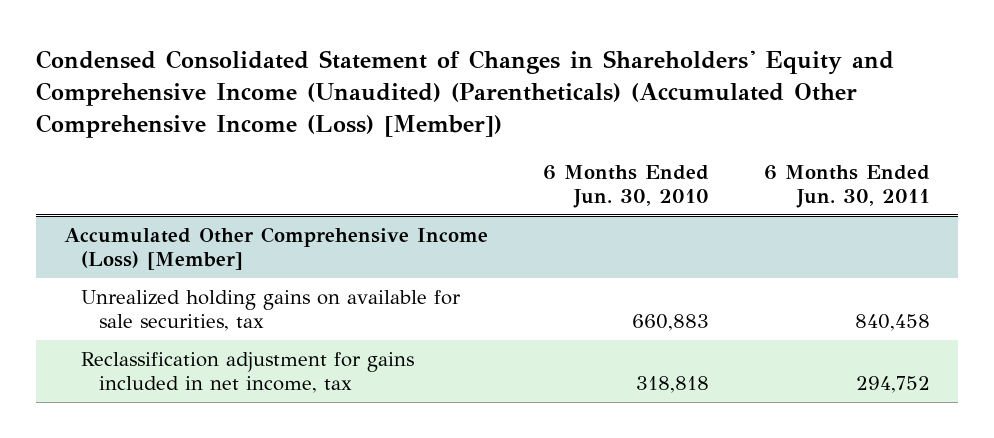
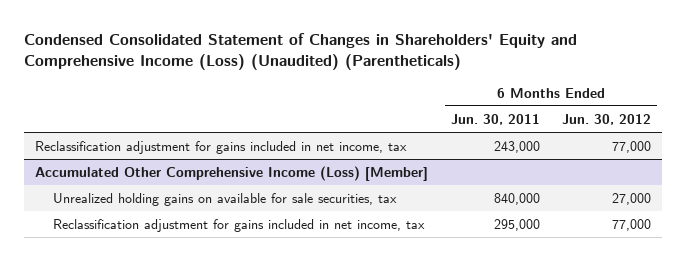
[36,50,895,139] Condensed Consolidated Statement of Changes in Shareholders' Equity and Comprehensive Income (Unaudited) (Parentheticals) (Accumulated Other Comprehensive Income (Loss) [Member]) -> [23,33,577,71] Condensed Consolidated Statement of Changes in Shareholders' Equity and Comprehensive Income (Loss) (Unaudited) (Parentheticals)
[542,164,709,209] 6 Months Ended Jun. 30, 2010 -> none
none -> [562,113,652,125] Jun. 30, 2012
none -> [35,140,408,154] Reclassification adjustment for gains included in net income, tax
[855,314,931,332] 840,458 -> [493,192,540,205] 840,000
[856,376,931,394] 294,752 -> [493,218,540,231] 295,000

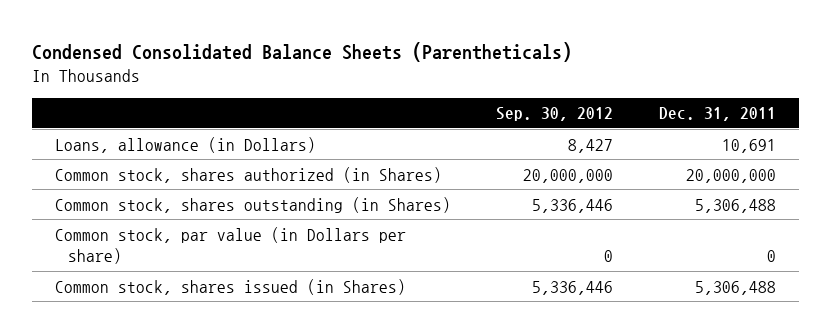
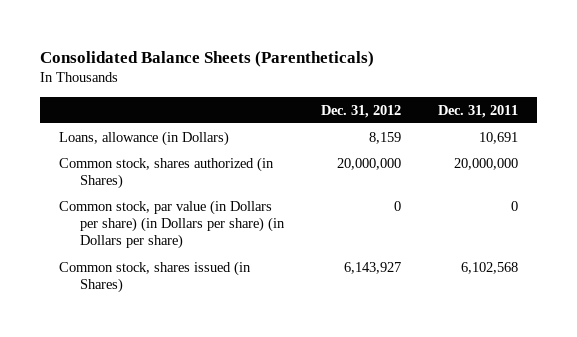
[31,41,572,62] Condensed Consolidated Balance Sheets (Parentheticals) -> [40,50,375,67] Consolidated Balance Sheets (Parentheticals)
[496,107,614,122] Sep. 30, 2012 -> none
none -> [321,104,402,118] Dec. 31, 2012
[54,196,451,213] Common stock, shares outstanding (in Shares) -> none
[54,226,406,265] Common stock, par value (in Dollars per share) -> [58,199,285,250] Common stock, par value (in Dollars per share) (in Dollars per share) (in Dollars per share)
[695,280,777,295] 5,306,488 -> [461,261,519,274] 6,102,568

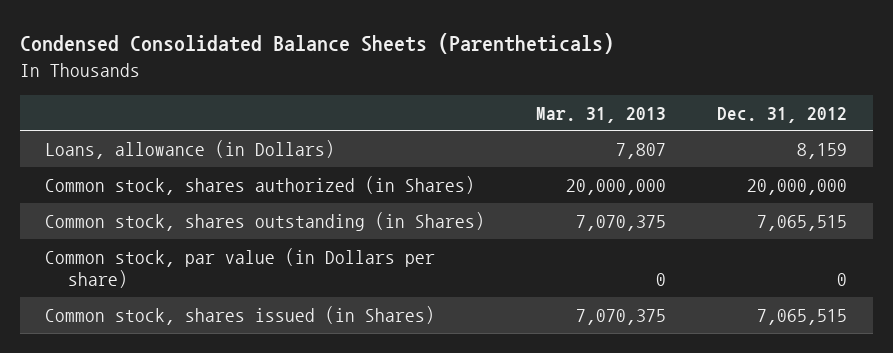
[40,50,375,67] Consolidated Balance Sheets (Parentheticals) -> [19,32,614,54] Condensed Consolidated Balance Sheets (Parentheticals)
[438,104,519,118] Dec. 31, 2011 -> none
none -> [536,106,667,123] Mar. 31, 2013
none -> [45,211,486,231] Common stock, shares outstanding (in Shares)
[58,199,285,250] Common stock, par value (in Dollars per share) (in Dollars per share) (in Dollars per share) -> [45,247,436,289] Common stock, par value (in Dollars per share)
[344,261,402,274] 6,143,927 -> [757,308,848,325] 7,065,515

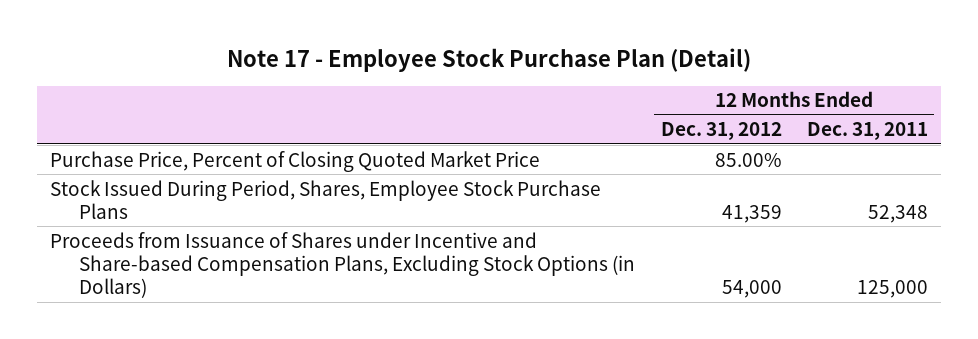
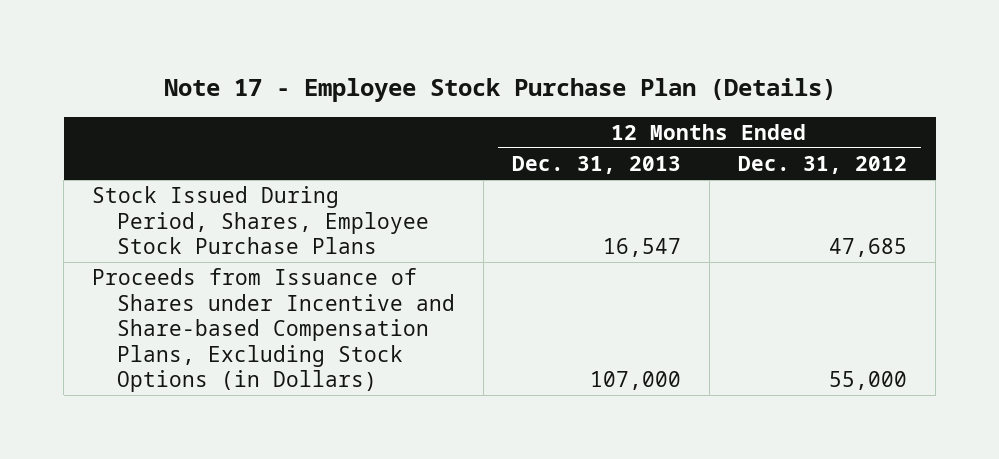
[226,47,751,72] Note 17 - Employee Stock Purchase Plan (Detail) -> [163,77,836,102] Note 17 - Employee Stock Purchase Plan (Details)
[806,122,928,141] Dec. 31, 2011 -> none
none -> [511,155,681,174] Dec. 31, 2013
[49,150,540,172] Purchase Price, Percent of Closing Quoted Market Price -> none
[721,204,782,223] 41,359 -> [829,238,908,258] 47,685
[721,280,782,299] 54,000 -> [829,371,908,391] 55,000

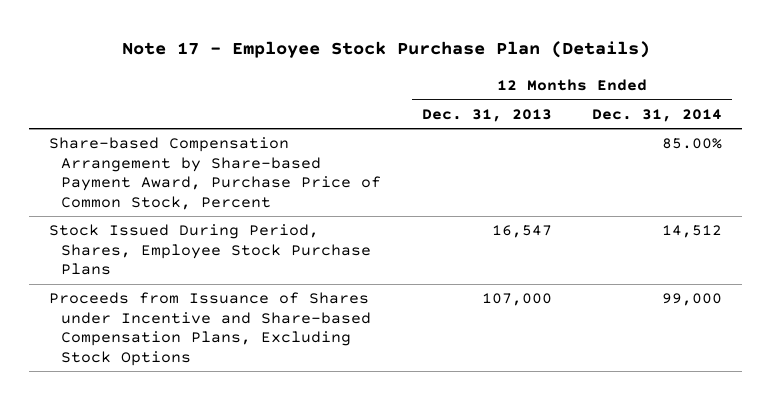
[738,155,908,174] Dec. 31, 2012 -> none
none -> [592,108,723,122] Dec. 31, 2014
none -> [49,137,382,210] Share-based Compensation Arrangement by Share-based Payment Award, Purchase Price of Common Stock, Percent
[92,268,455,393] Proceeds from Issuance of Shares under Incentive and Share-based Compensation Plans, Excluding Stock Options (in Dollars) -> [49,292,372,366] Proceeds from Issuance of Shares under Incentive and Share-based Compensation Plans, Excluding Stock Options

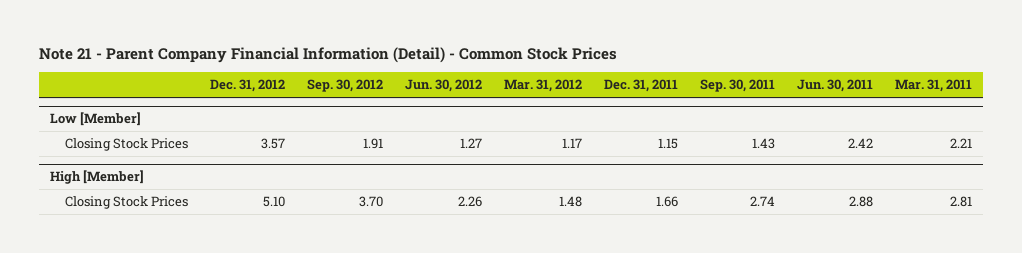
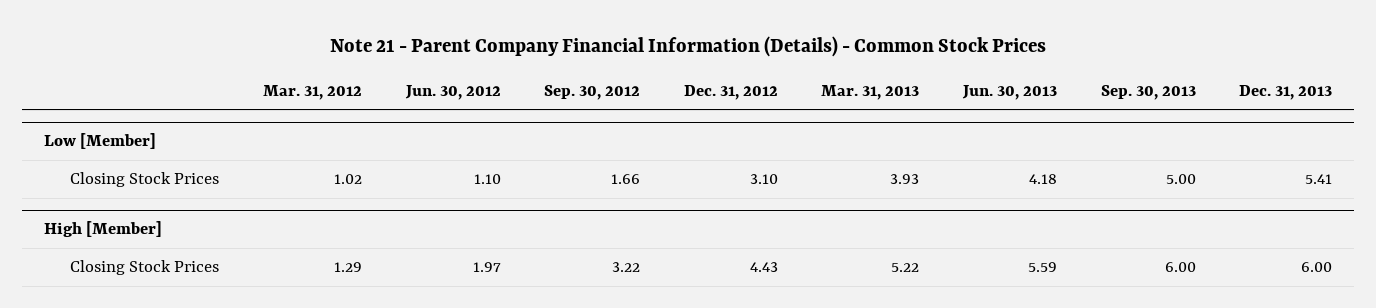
[39,47,618,64] Note 21 - Parent Company Financial Information (Detail) - Common Stock Prices -> [330,36,1047,58] Note 21 - Parent Company Financial Information (Details) - Common Stock Prices
[603,79,678,93] Dec. 31, 2011 -> none
[699,79,775,93] Sep. 30, 2011 -> none
[796,79,873,93] Jun. 30, 2011 -> none
[894,79,972,93] Mar. 31, 2011 -> none
none -> [821,84,920,100] Mar. 31, 2013
none -> [962,84,1058,100] Jun. 30, 2013
none -> [1100,84,1196,100] Sep. 30, 2013
none -> [1239,84,1333,100] Dec. 31, 2013
[261,138,286,150] 3.57 -> [749,174,778,185] 3.10
[363,138,384,150] 1.91 -> [611,174,641,185] 1.66
[460,138,483,149] 1.27 -> [473,174,501,185] 1.10
[562,138,583,149] 1.17 -> [333,174,362,185] 1.02
[263,196,286,208] 5.10 -> [749,262,778,273] 4.43
[359,196,384,208] 3.70 -> [612,262,641,273] 3.22
[458,196,483,208] 2.26 -> [472,262,501,273] 1.97
[559,196,583,208] 1.48 -> [333,262,362,273] 1.29

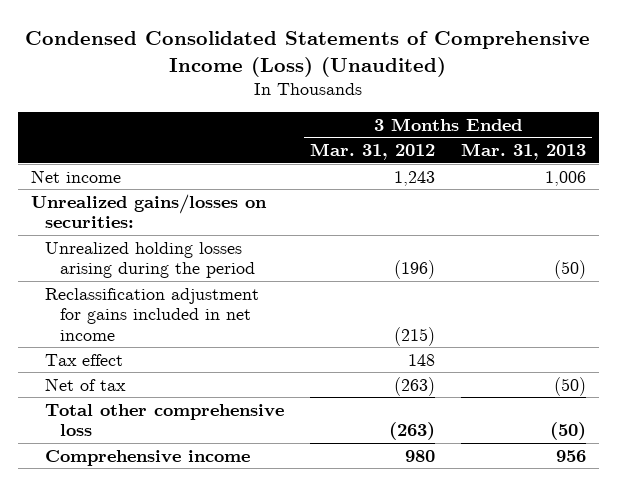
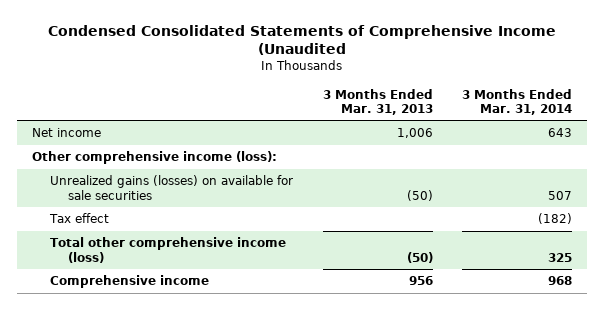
[25,30,591,77] Condensed Consolidated Statements of Comprehensive Income (Loss) (Unaudited) -> [47,24,556,56] Condensed Consolidated Statements of Comprehensive Income (Unaudited
[310,143,436,161] Mar. 31, 2012 -> none
none -> [461,88,572,115] 3 Months Ended Mar. 31, 2014
[30,193,267,229] Unrealized gains/losses on securities: -> none
[45,287,260,341] Reclassification adjustment for gains included in net income -> none
none -> [31,151,277,165] Other comprehensive income (loss):
[45,241,255,279] Unrealized holding losses arising during the period -> [50,175,294,200] Unrealized gains (losses) on available for sale securities
[45,377,127,391] Net of tax -> none
[45,403,285,437] Total other comprehensive loss -> [50,237,287,263] Total other comprehensive income (loss)

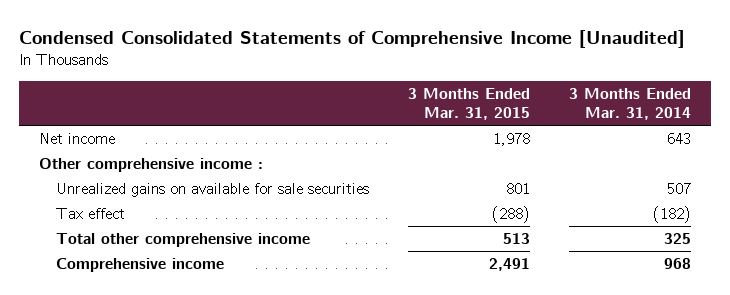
[47,24,556,56] Condensed Consolidated Statements of Comprehensive Income (Unaudited -> [19,29,686,48] Condensed Consolidated Statements of Comprehensive Income [Unaudited]
[322,88,433,115] 3 Months Ended Mar. 31, 2013 -> none
none -> [408,88,531,121] 3 Months Ended Mar. 31, 2015
[31,151,277,165] Other comprehensive income (loss): -> [38,157,263,172] Other comprehensive income :
[50,175,294,200] Unrealized gains (losses) on available for sale securities -> [56,182,370,197] Unrealized gains on available for sale securities
[50,237,287,263] Total other comprehensive income (loss) -> [56,232,311,247] Total other comprehensive income

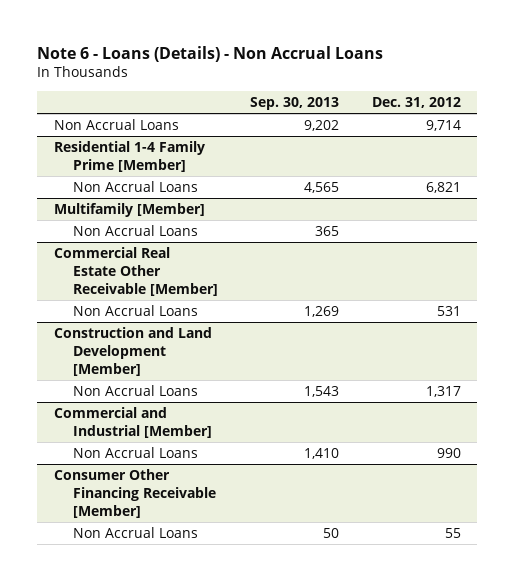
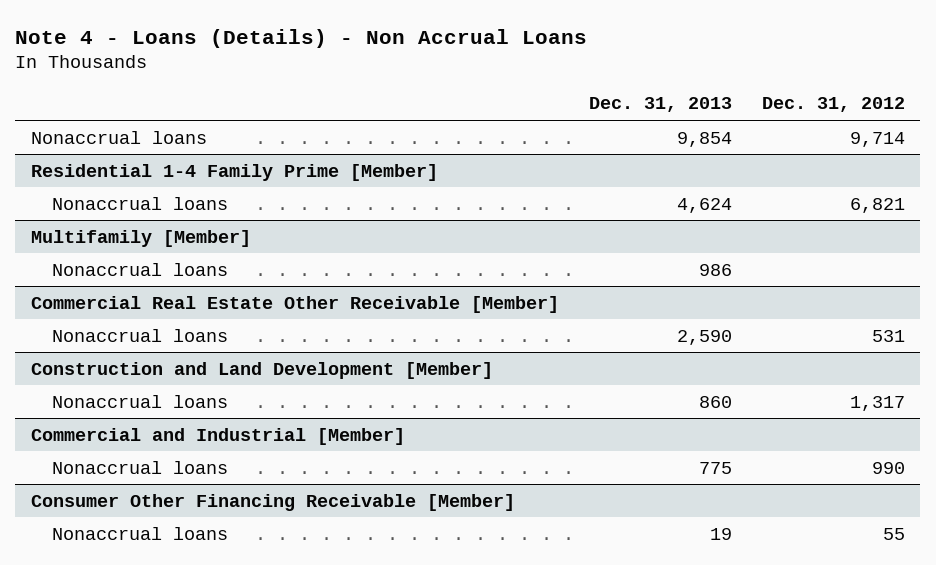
[37,45,384,62] Note 6 - Loans (Details) - Non Accrual Loans -> [15,28,588,48] Note 4 - Loans (Details) - Non Accrual Loans
[250,96,340,110] Sep. 30, 2013 -> none
none -> [588,97,732,113] Dec. 31, 2013
[53,118,179,130] Non Accrual Loans -> [30,130,207,144] Nonaccrual loans
[72,180,198,192] Non Accrual Loans -> [51,196,228,210] Nonaccrual loans
[72,224,198,236] Non Accrual Loans -> [51,262,228,276] Nonaccrual loans
[72,304,198,316] Non Accrual Loans -> [51,328,228,342] Nonaccrual loans
[72,384,198,396] Non Accrual Loans -> [51,394,228,408] Nonaccrual loans
[72,446,198,458] Non Accrual Loans -> [51,460,228,474] Nonaccrual loans
[72,526,198,538] Non Accrual Loans -> [51,526,228,540] Nonaccrual loans

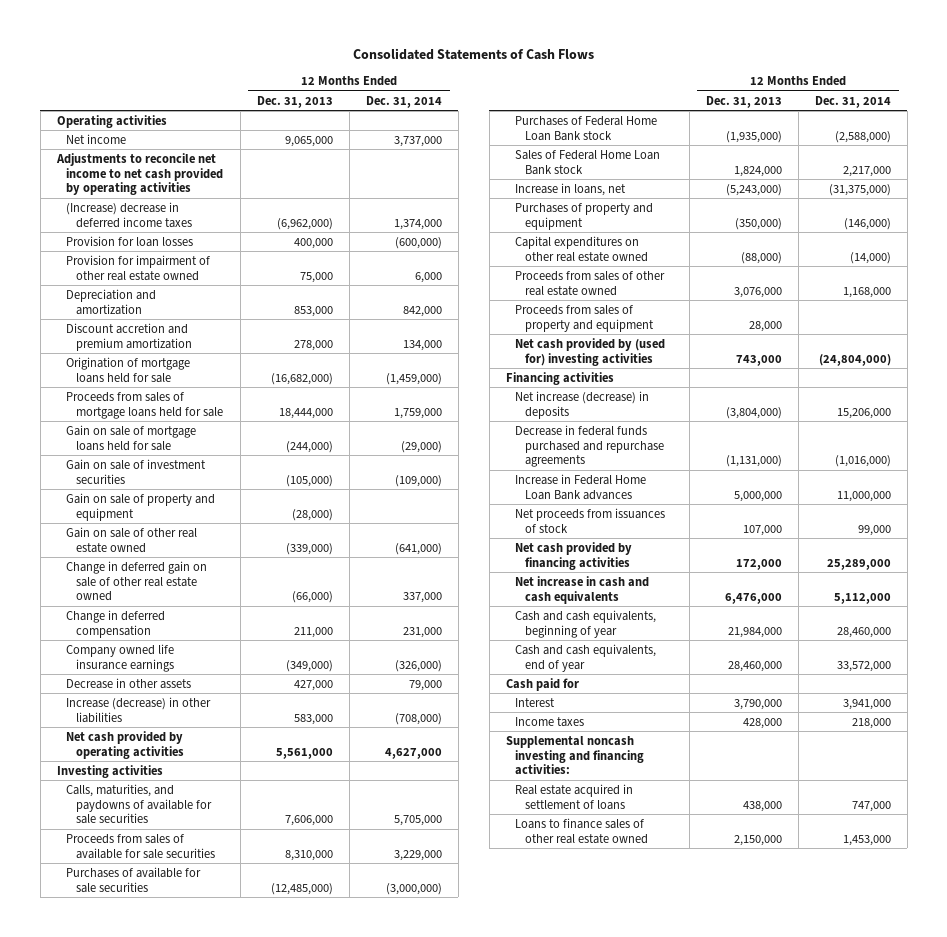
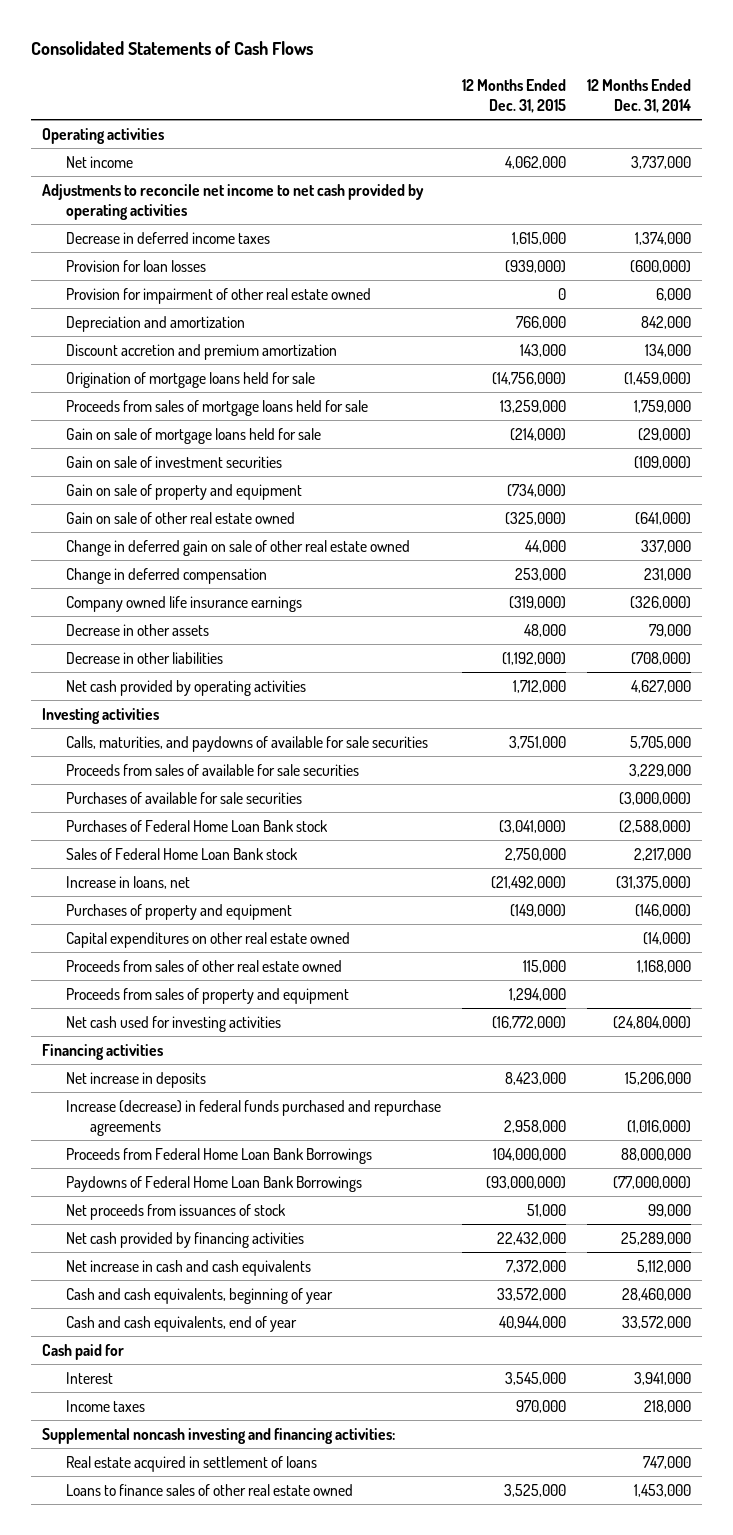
[256,95,333,108] Dec. 31, 2013 -> none
none -> [462,78,567,113] 12 Months Ended Dec. 31, 2015
[66,201,193,228] (Increase) decrease in deferred income taxes -> [65,231,270,244] Decrease in deferred income taxes
[66,696,212,723] Increase (decrease) in other liabilities -> [65,651,223,664] Decrease in other liabilities
[515,337,666,366] Net cash provided by (used for) investing activities -> [65,1015,281,1032] Net cash used for investing activities
[515,473,647,500] Increase in Federal Home Loan Bank advances -> none
[515,390,650,419] Net increase (decrease) in deposits -> [65,1071,206,1088] Net increase in deposits
[515,424,665,468] Decrease in federal funds purchased and repurchase agreements -> [65,1099,441,1136] Increase (decrease) in federal funds purchased and repurchase agreements
none -> [65,1147,372,1164] Proceeds from Federal Home Loan Bank Borrowings
none -> [65,1175,362,1192] Paydowns of Federal Home Loan Bank Borrowings

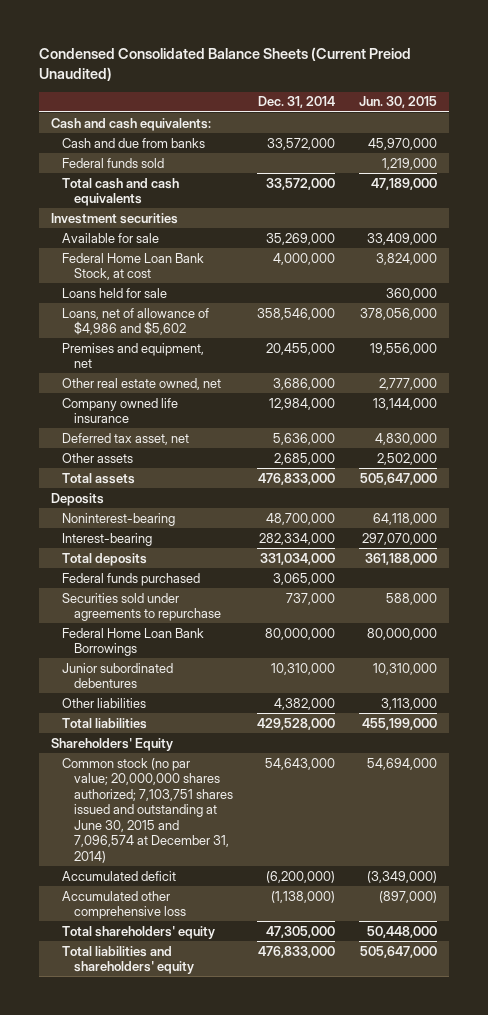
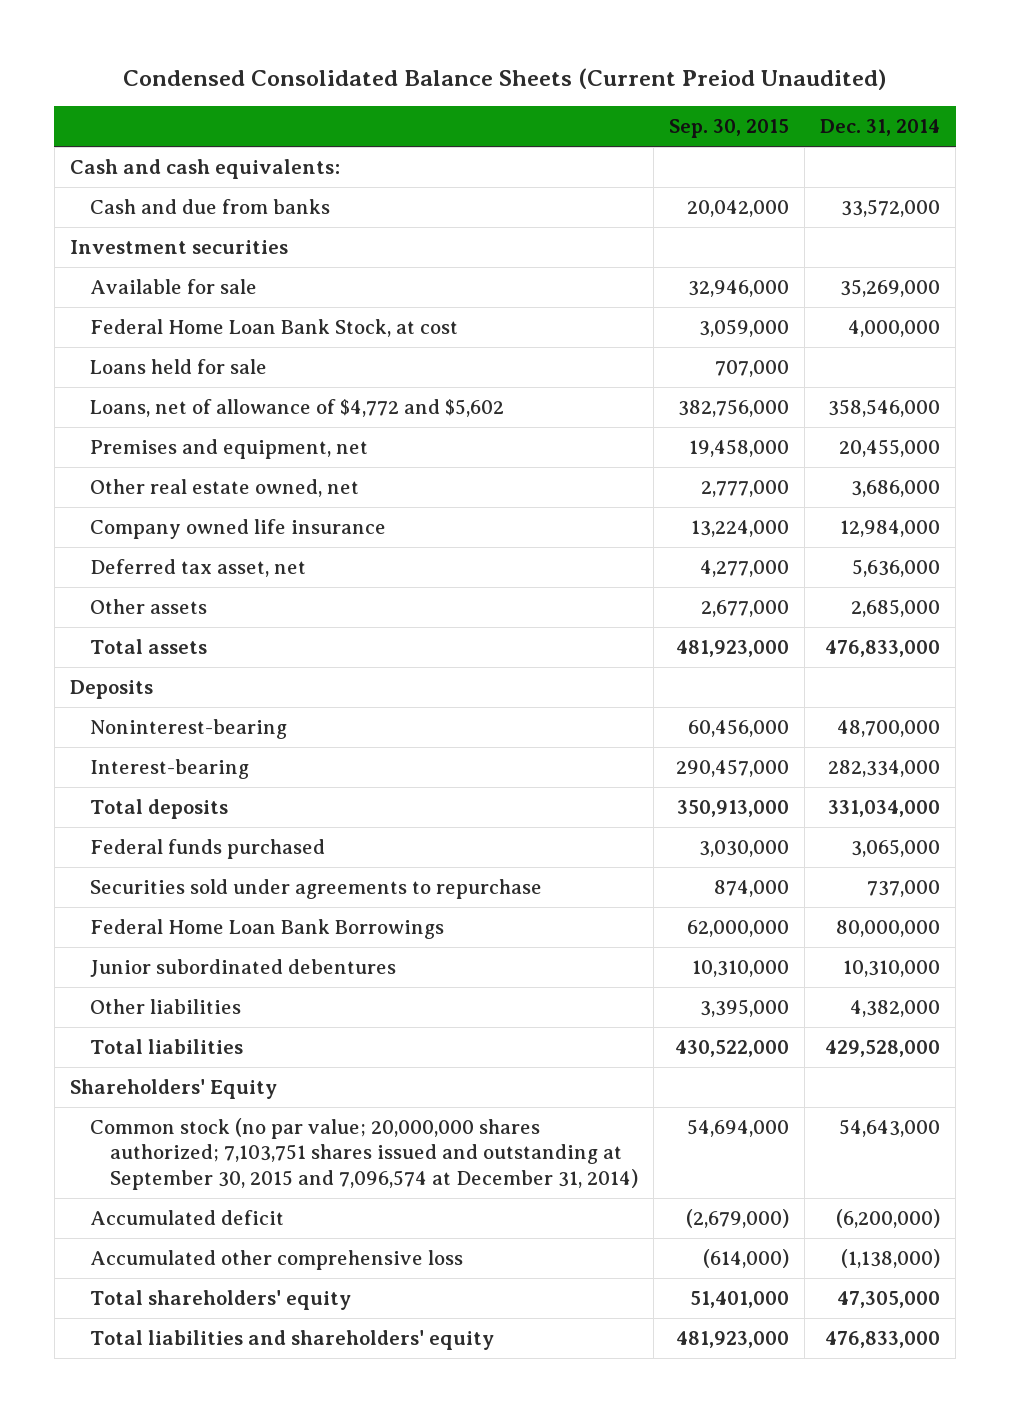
[358,96,437,109] Jun. 30, 2015 -> none
none -> [669,119,790,139] Sep. 30, 2015
[62,157,165,168] Federal funds sold -> none
[62,177,180,207] Total cash and cash equivalents -> none
[62,307,210,336] Loans, net of allowance of $4,986 and $5,602 -> [89,398,504,417] Loans, net of allowance of $4,772 and $5,602
[62,757,233,863] Common stock (no par value; 20,000,000 shares authorized; 7,103,751 shares issued and outstanding at June 30, 2015 and 7,096,574 at December 31, 2014) -> [89,1117,639,1190] Common stock (no par value; 20,000,000 shares authorized; 7,103,751 shares issued and outstanding at September 30, 2015 and 7,096,574 at December 31, 2014)

